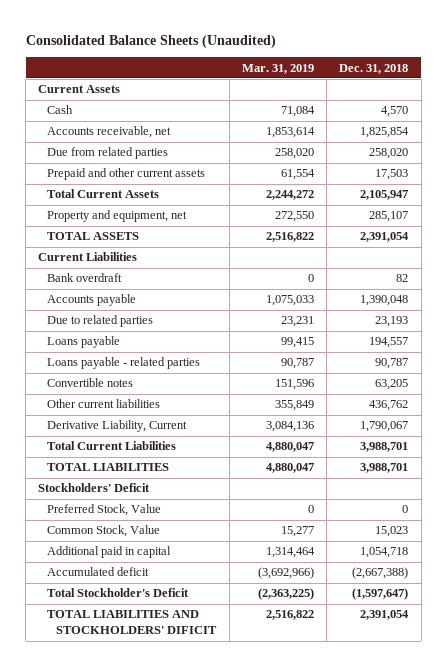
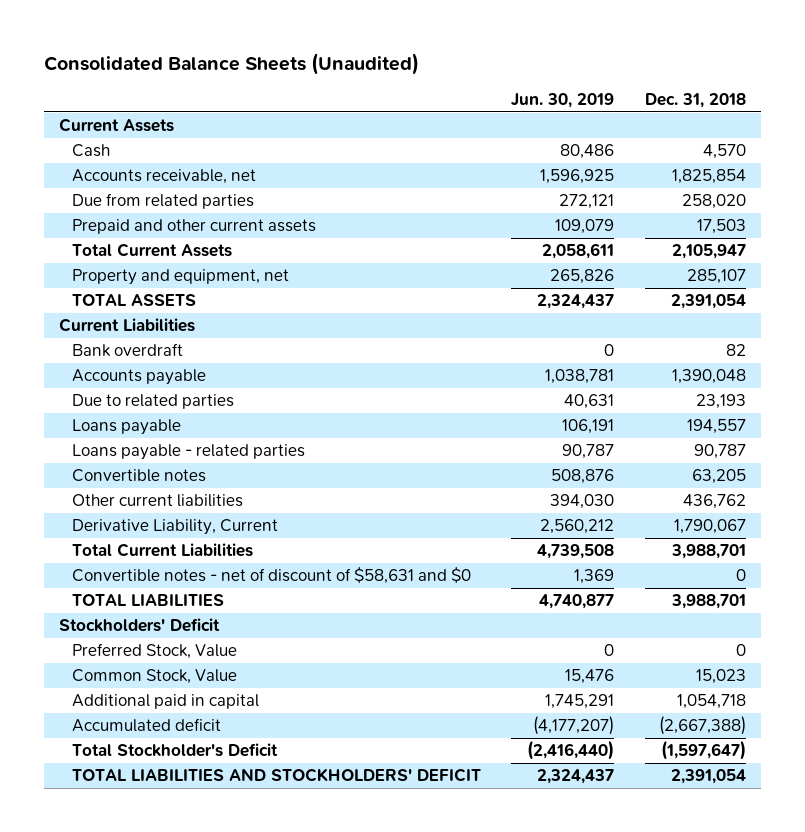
[241,63,314,74] Mar. 31, 2019 -> none
none -> [511,93,615,109] Jun. 30, 2019
none -> [72,567,472,585] Convertible notes - net of discount of $58,631 and $0
[47,610,218,635] TOTAL LIABILITIES AND STOCKHOLDERS' DIFICIT -> [72,768,482,783] TOTAL LIABILITIES AND STOCKHOLDERS' DEFICIT

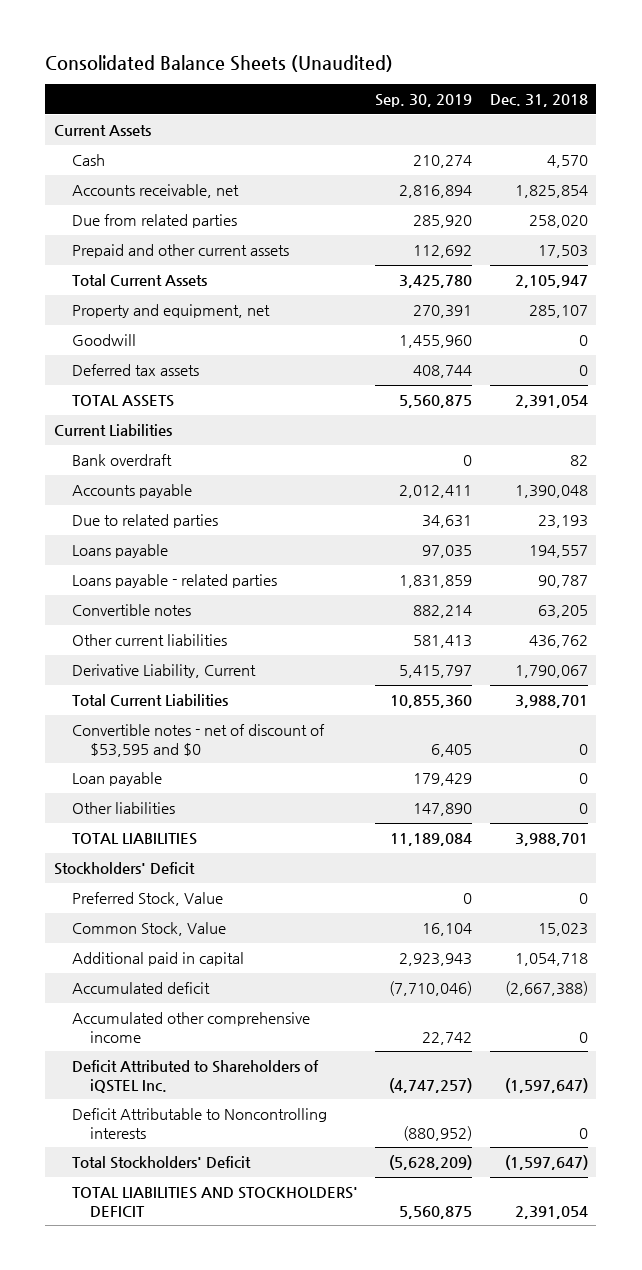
[511,93,615,109] Jun. 30, 2019 -> none
none -> [375,94,473,108] Sep. 30, 2019
none -> [72,334,137,347] Goodwill
none -> [72,364,200,377] Deferred tax assets
[72,567,472,585] Convertible notes - net of discount of $58,631 and $0 -> [72,724,326,757] Convertible notes - net of discount of $53,595 and $0
none -> [72,772,163,787] Loan payable
none -> [72,802,176,815] Other liabilities
none -> [72,1012,311,1043] Accumulated other comprehensive income
[72,743,279,758] Total Stockholder's Deficit -> [72,1060,320,1093] Deficit Attributed to Shareholders of iQSTEL Inc.
none -> [72,1108,328,1139] Deficit Attributable to Noncontrolling interests
none -> [72,1156,252,1170] Total Stockholders' Deficit

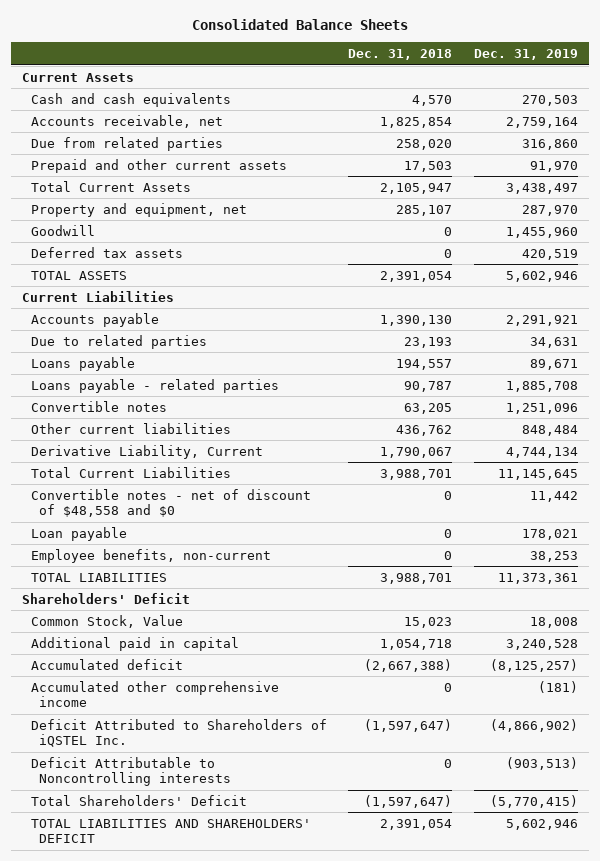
[45,54,394,72] Consolidated Balance Sheets (Unaudited) -> [192,19,409,31] Consolidated Balance Sheets
[375,94,473,108] Sep. 30, 2019 -> none
none -> [474,49,579,61] Dec. 31, 2019
[72,154,106,167] Cash -> [30,92,231,107] Cash and cash equivalents
[72,454,173,467] Bank overdraft -> none
[514,485,588,499] 1,390,048 -> [380,314,453,326] 1,390,130
[72,724,326,757] Convertible notes - net of discount of $53,595 and $0 -> [30,488,311,518] Convertible notes - net of discount of $48,558 and $0
[72,802,176,815] Other liabilities -> none
none -> [30,548,271,563] Employee benefits, non-current
[72,892,224,907] Preferred Stock, Value -> none
[54,862,196,876] Stockholders' Deficit -> [21,592,190,604] Shareholders' Deficit
[72,1156,252,1170] Total Stockholders' Deficit -> [30,794,247,806] Total Shareholders' Deficit
[72,1187,359,1217] TOTAL LIABILITIES AND STOCKHOLDERS' DEFICIT -> [30,818,311,844] TOTAL LIABILITIES AND SHAREHOLDERS' DEFICIT

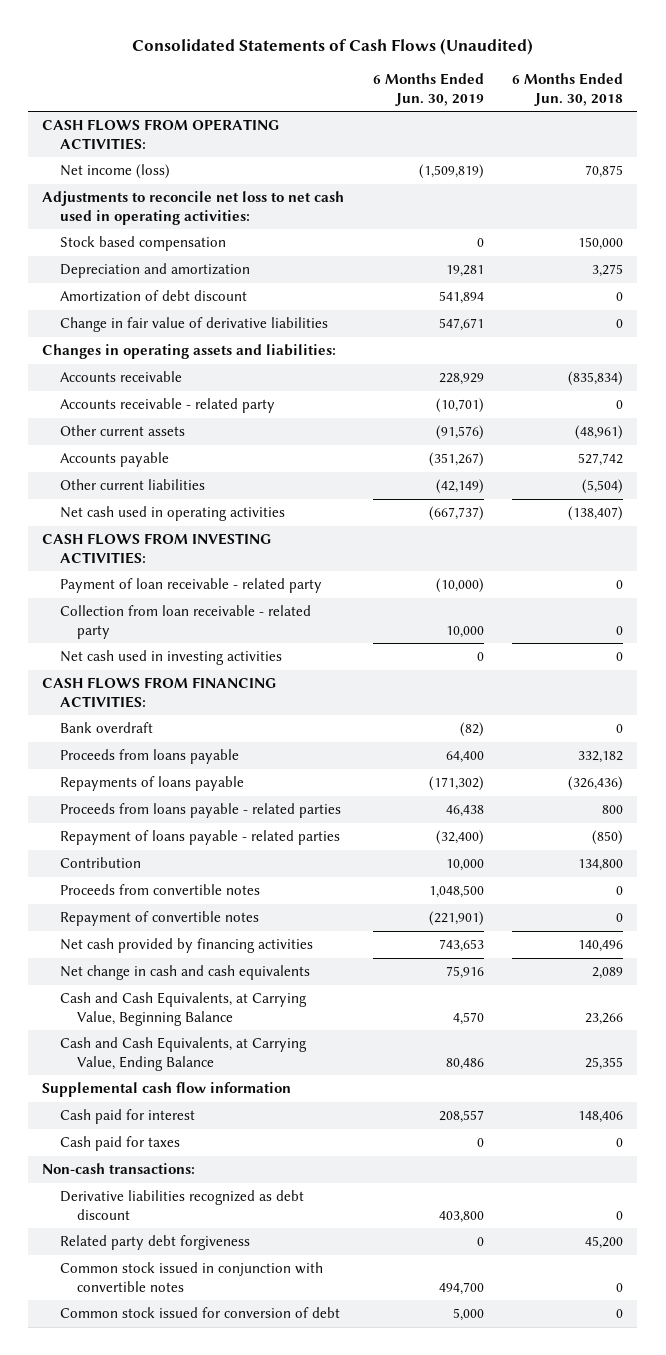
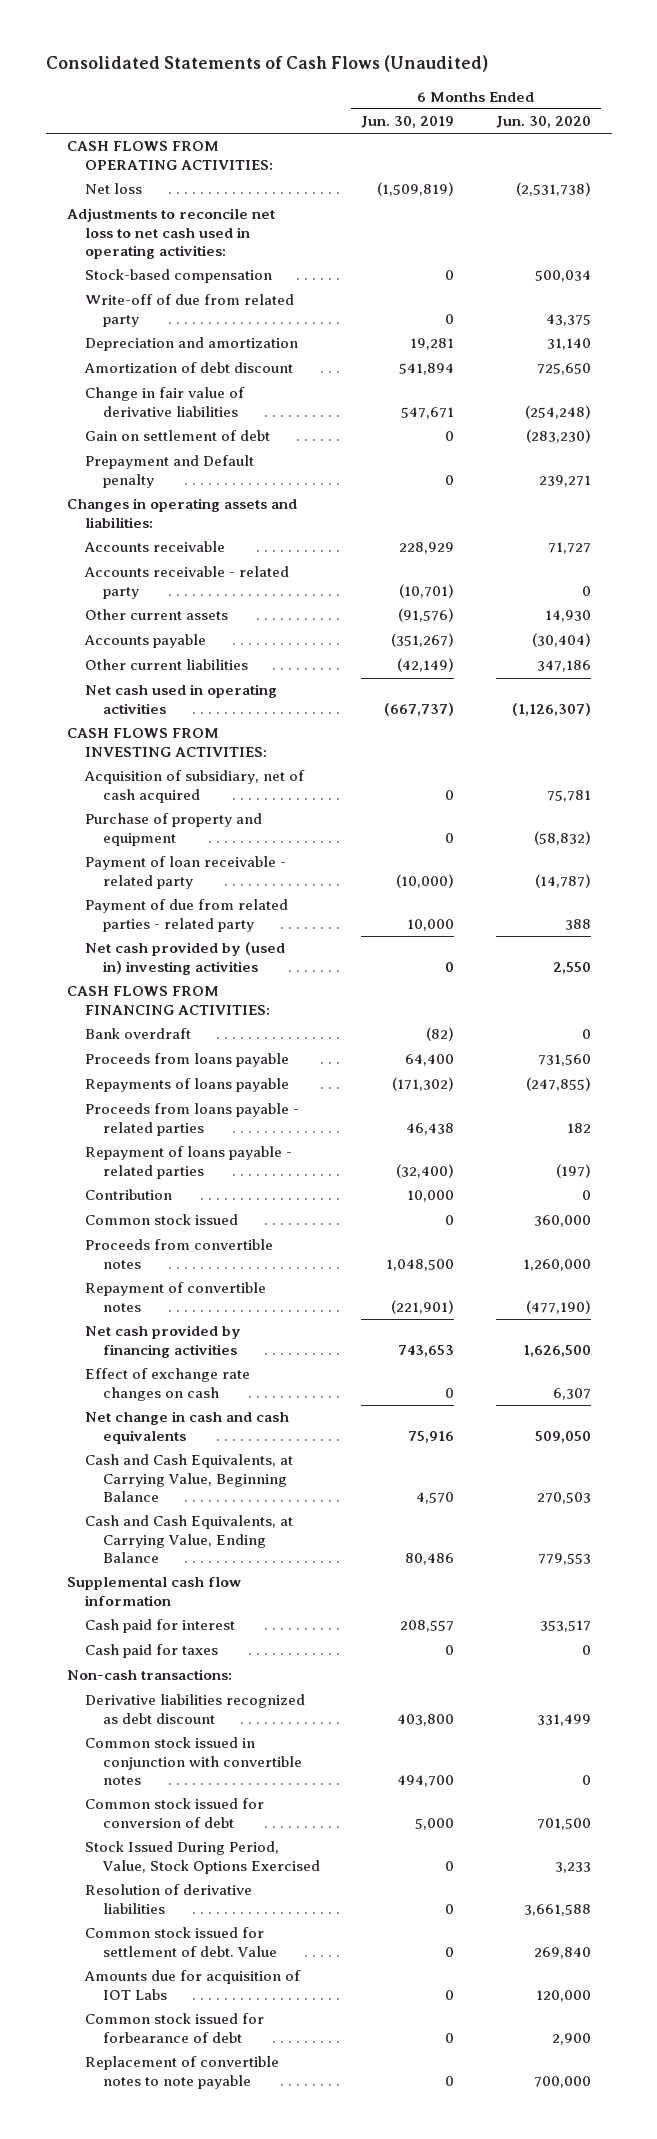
[512,73,624,106] 6 Months Ended Jun. 30, 2018 -> none
none -> [495,116,591,129] Jun. 30, 2020
[59,164,170,180] Net income (loss) -> [84,183,142,195] Net loss
[59,236,226,252] Stock based compensation -> [84,269,272,284] Stock-based compensation
none -> [84,294,294,327] Write-off of due from related party
none -> [84,430,270,442] Gain on settlement of debt
none -> [84,455,254,488] Prepayment and Default penalty
none -> [83,770,305,803] Acquisition of subsidiary, net of cash acquired
none -> [84,813,262,846] Purchase of property and equipment
[59,605,311,639] Collection from loan receivable - related party -> none
none -> [84,899,288,932] Payment of due from related parties - related party
[59,650,282,666] Net cash used in investing activities -> [84,942,285,975] Net cash provided by (used in) investing activities
none -> [84,1214,238,1226] Common stock issued
none -> [84,1368,250,1401] Effect of exchange rate changes on cash
[59,1235,250,1251] Related party debt forgiveness -> none
none -> [84,1841,320,1874] Stock Issued During Period, Value, Stock Options Exercised
none -> [84,1884,252,1914] Resolution of derivative liabilities
none -> [84,1927,277,1957] Common stock issued for settlement of debt. Value
none -> [83,1970,301,2000] Amounts due for acquisition of IOT Labs
none -> [84,2013,264,2043] Common stock issued for forbearance of debt
none -> [84,2056,279,2089] Replacement of convertible notes to note payable

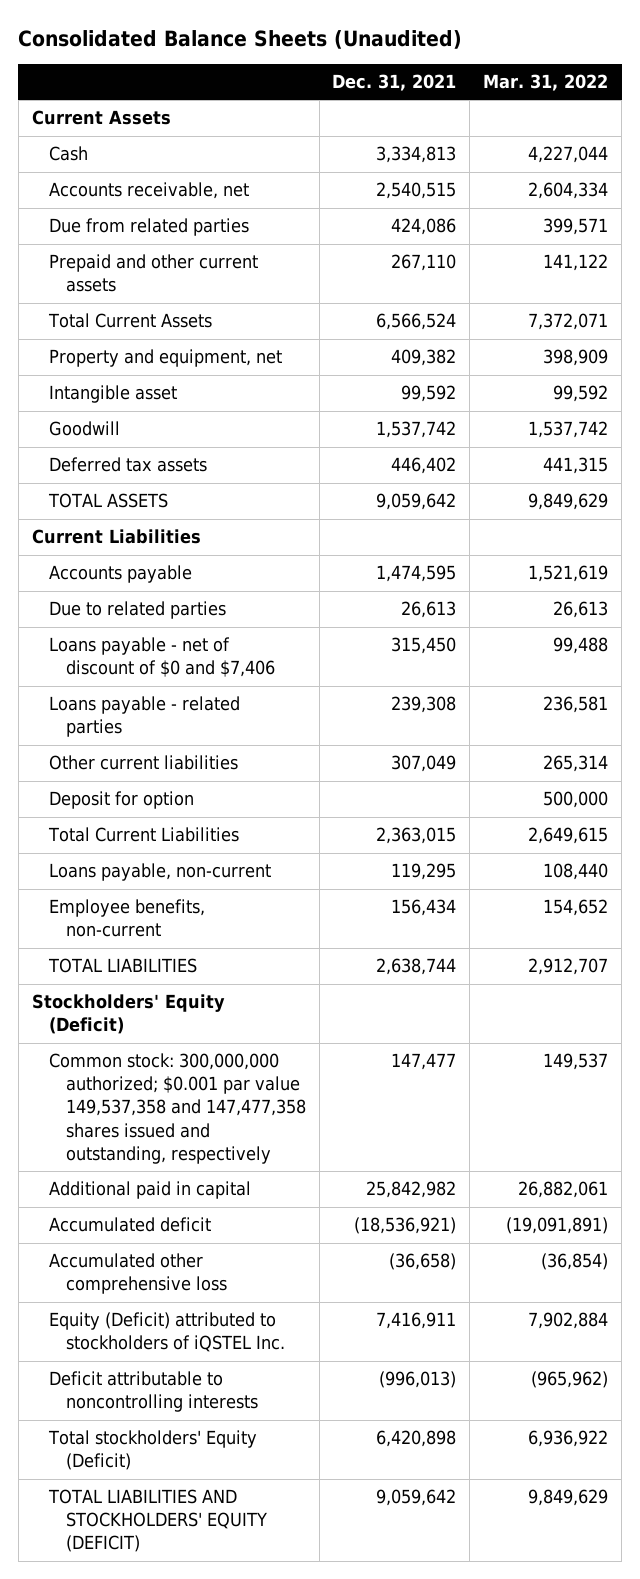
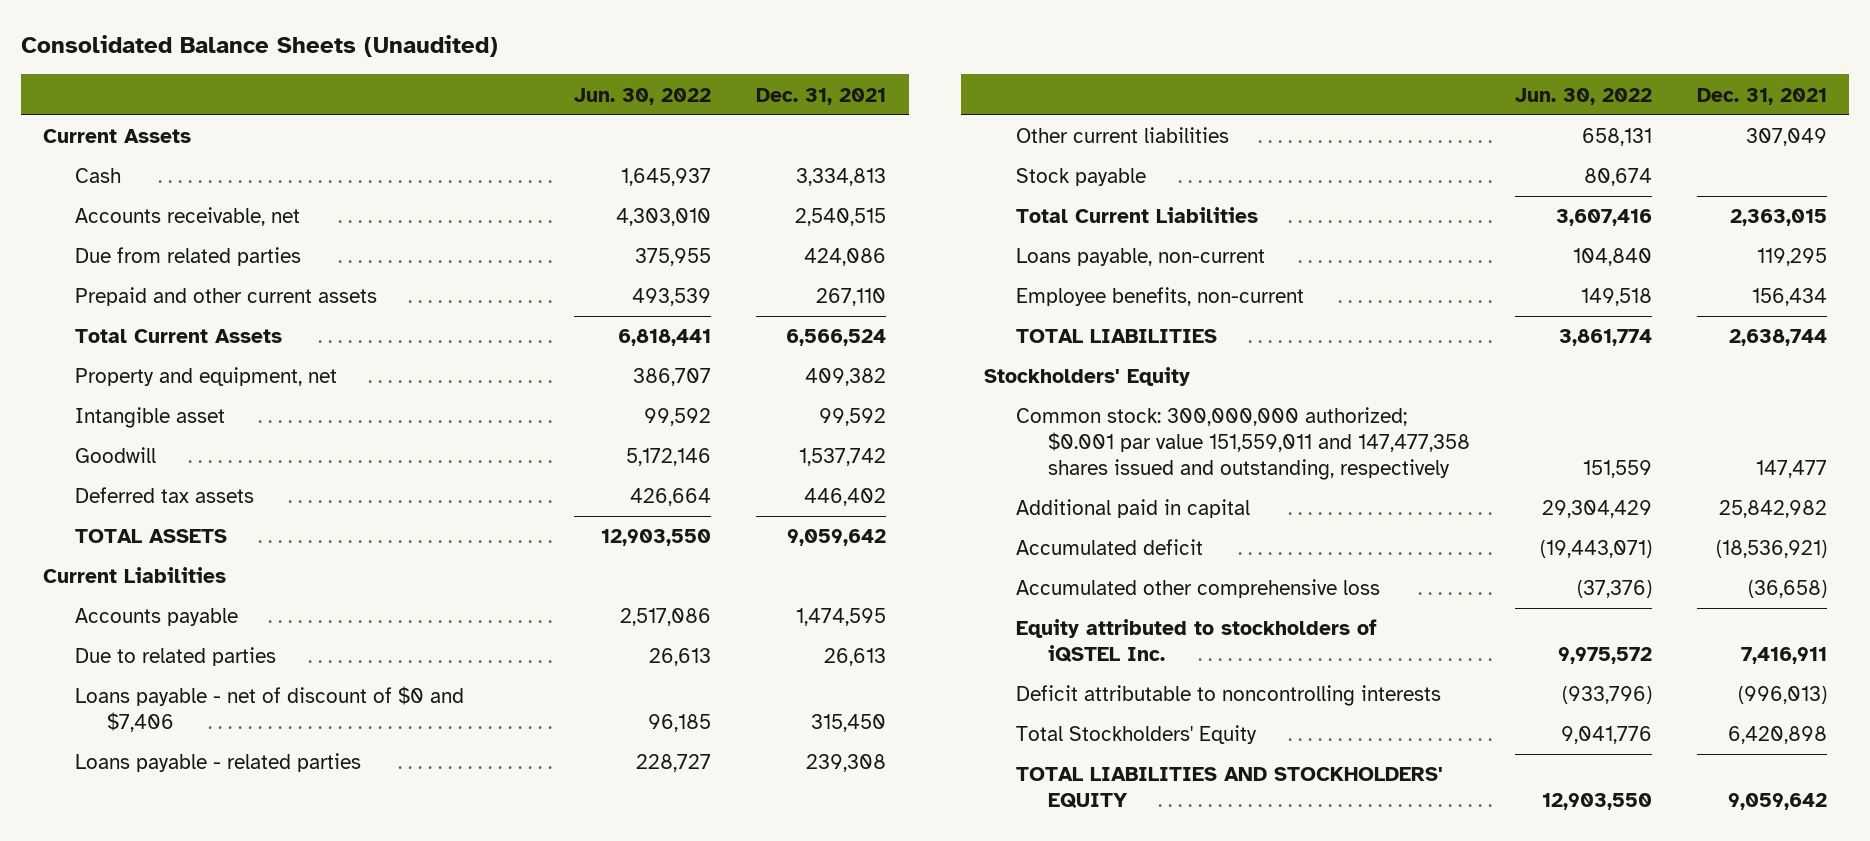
[483,73,609,91] Mar. 31, 2022 -> none
none -> [574,87,712,105] Jun. 30, 2022
[48,791,194,810] Deposit for option -> none
none -> [1015,168,1146,187] Stock payable
[31,994,225,1035] Stockholders' Equity (Deficit) -> [983,367,1190,387] Stockholders' Equity
[48,1053,306,1164] Common stock: 300,000,000 authorized; $0.001 par value 149,537,358 and 147,477,358 shares issued and outstanding, respectively -> [1015,407,1470,480] Common stock: 300,000,000 authorized; $0.001 par value 151,559,011 and 147,477,358 shares issued and outstanding, respectively
[48,1312,285,1353] Equity (Deficit) attributed to stockholders of iQSTEL Inc. -> [1015,619,1377,663] Equity attributed to stockholders of iQSTEL Inc.
[47,1430,257,1471] Total stockholders' Equity (Deficit) -> [1015,725,1257,745] Total Stockholders' Equity
[47,1489,267,1553] TOTAL LIABILITIES AND STOCKHOLDERS' EQUITY (DEFICIT) -> [1015,767,1443,809] TOTAL LIABILITIES AND STOCKHOLDERS' EQUITY

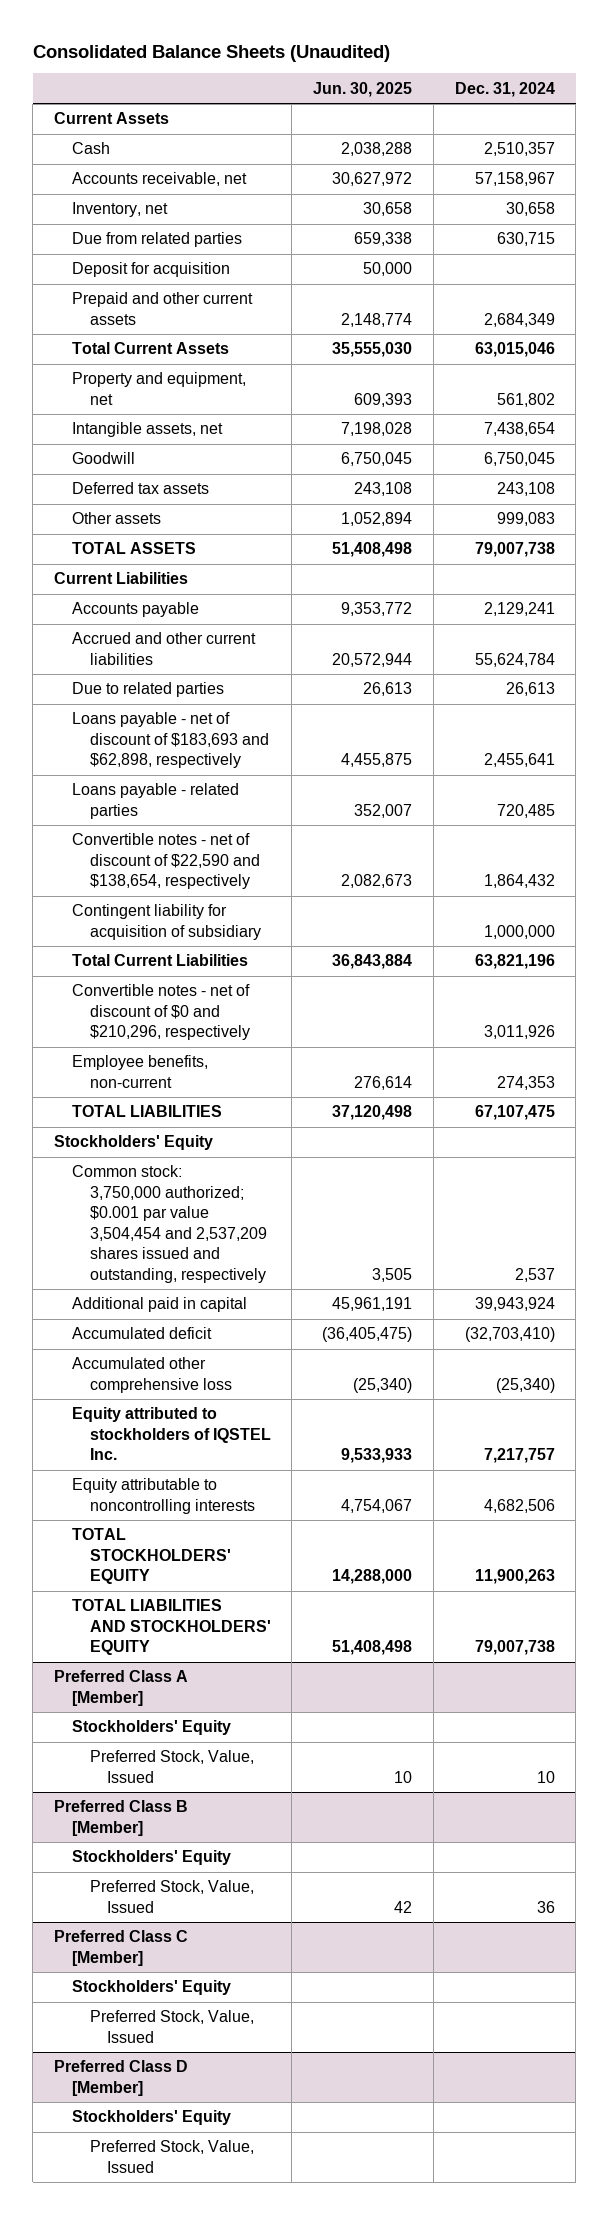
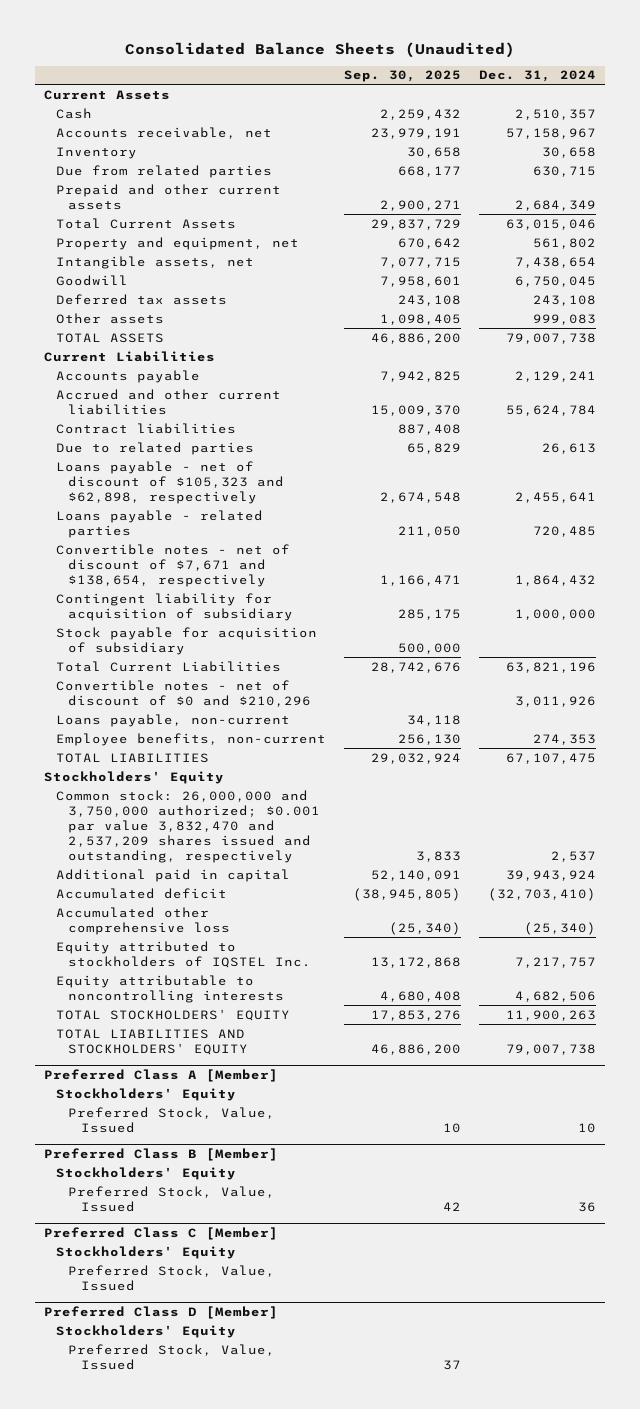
[313,81,413,97] Jun. 30, 2025 -> none
none -> [344,70,462,83] Sep. 30, 2025
[71,202,168,218] Inventory, net -> [56,146,138,159] Inventory
[71,262,230,278] Deposit for acquisition -> none
none -> [56,422,237,434] Contract liabilities
[71,712,269,769] Loans payable - net of discount of $183,693 and $62,898, respectively -> [56,460,285,504] Loans payable - net of discount of $105,323 and $62,898, respectively
[71,833,260,890] Convertible notes - net of discount of $22,590 and $138,654, respectively -> [56,543,291,587] Convertible notes - net of discount of $7,671 and $138,654, respectively
none -> [56,626,318,655] Stock payable for acquisition of subsidiary
[71,984,250,1041] Convertible notes - net of discount of $0 and $210,296, respectively -> [56,679,312,707] Convertible notes - net of discount of $0 and $210,296
none -> [56,713,291,727] Loans payable, non-current
[71,1165,267,1283] Common stock: 3,750,000 authorized; $0.001 par value 3,504,454 and 2,537,209 shares issued and outstanding, respectively -> [56,789,321,864] Common stock: 26,000,000 and 3,750,000 authorized; $0.001 par value 3,832,470 and 2,537,209 shares issued and outstanding, respectively

